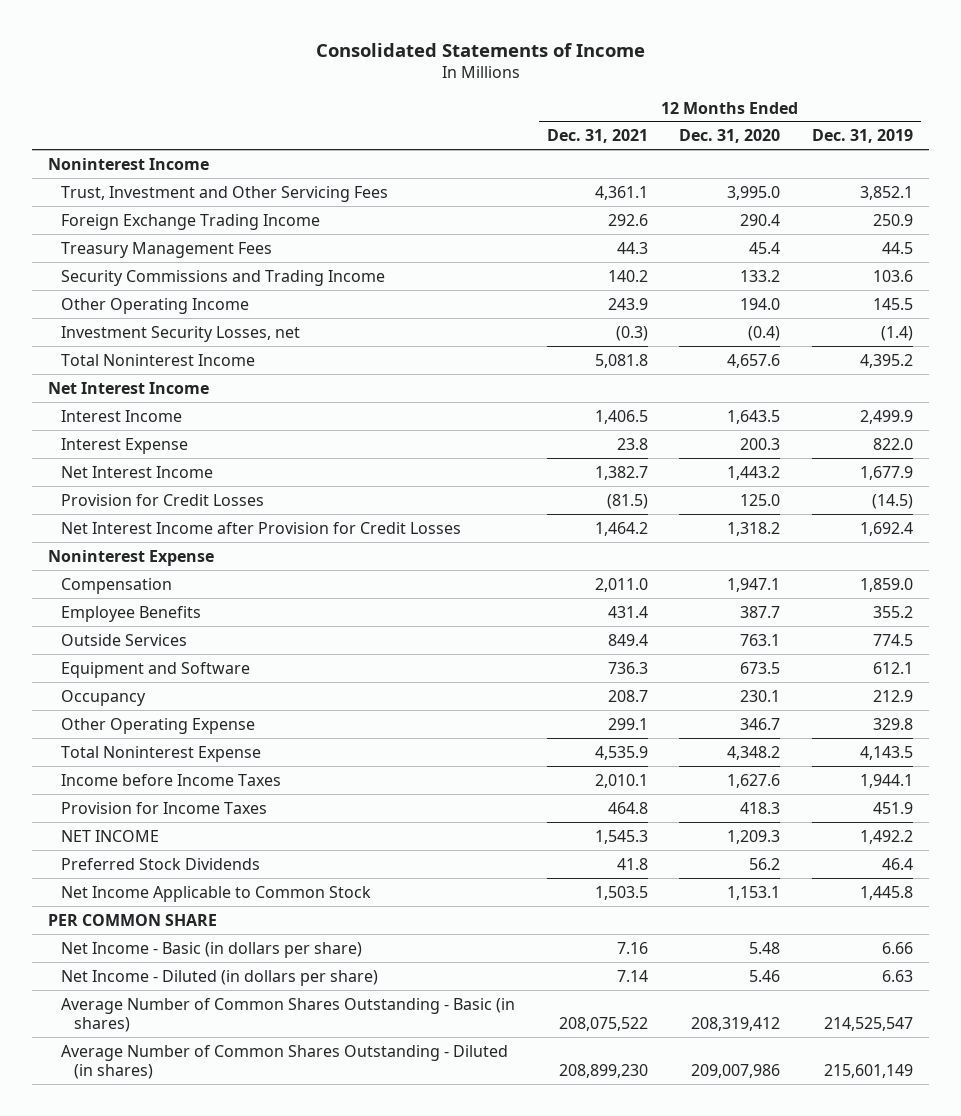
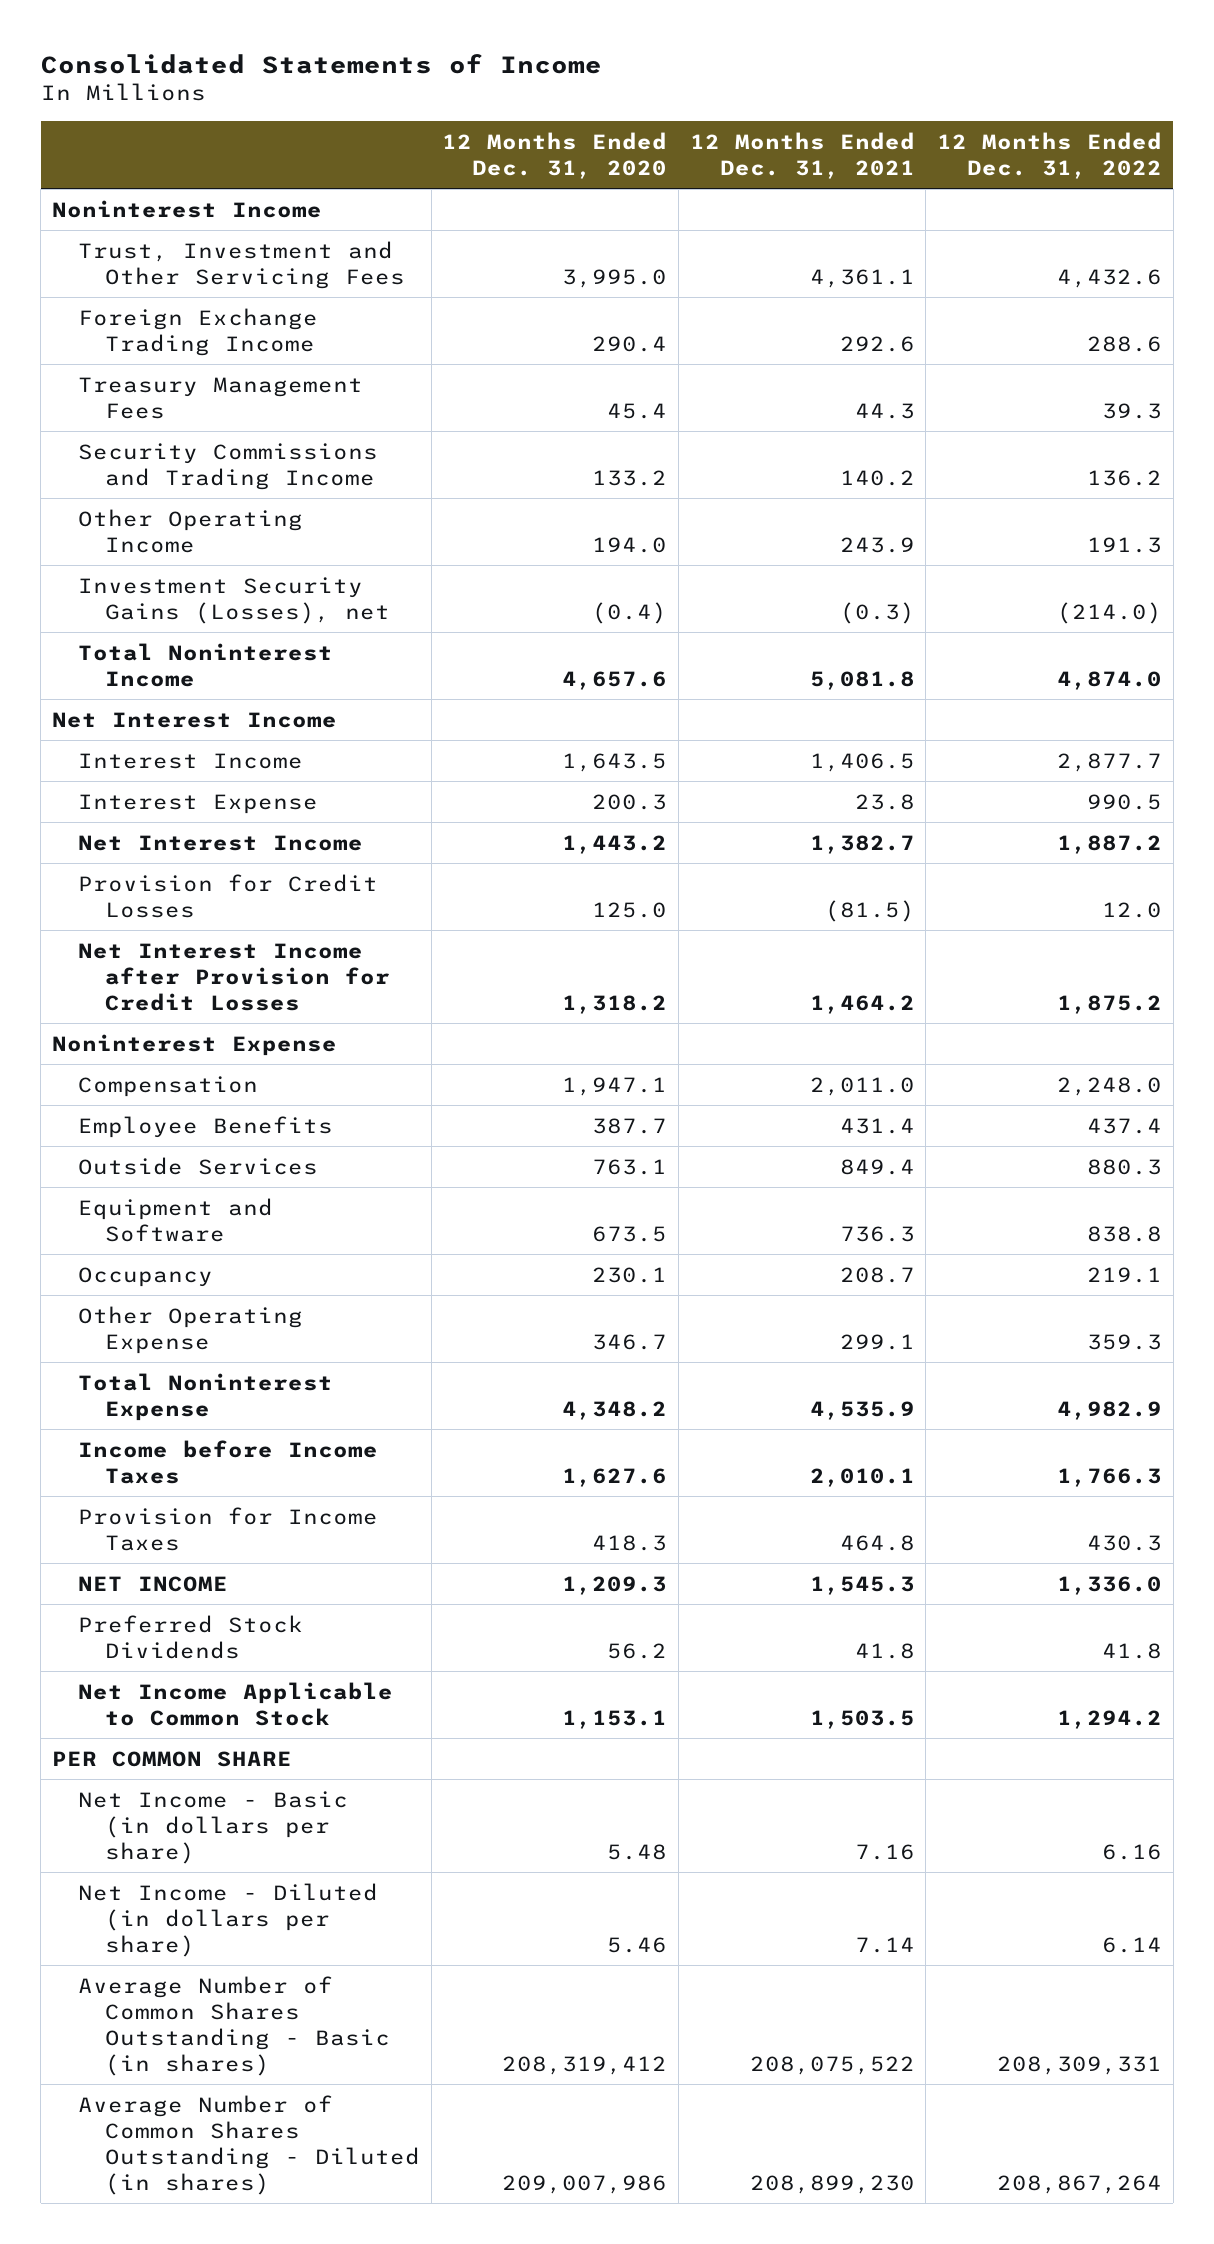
[812,129,914,144] Dec. 31, 2019 -> none
none -> [936,131,1162,179] 12 Months Ended Dec. 31, 2022
[60,325,300,342] Investment Security Losses, net -> [78,576,390,624] Investment Security Gains (Losses), net

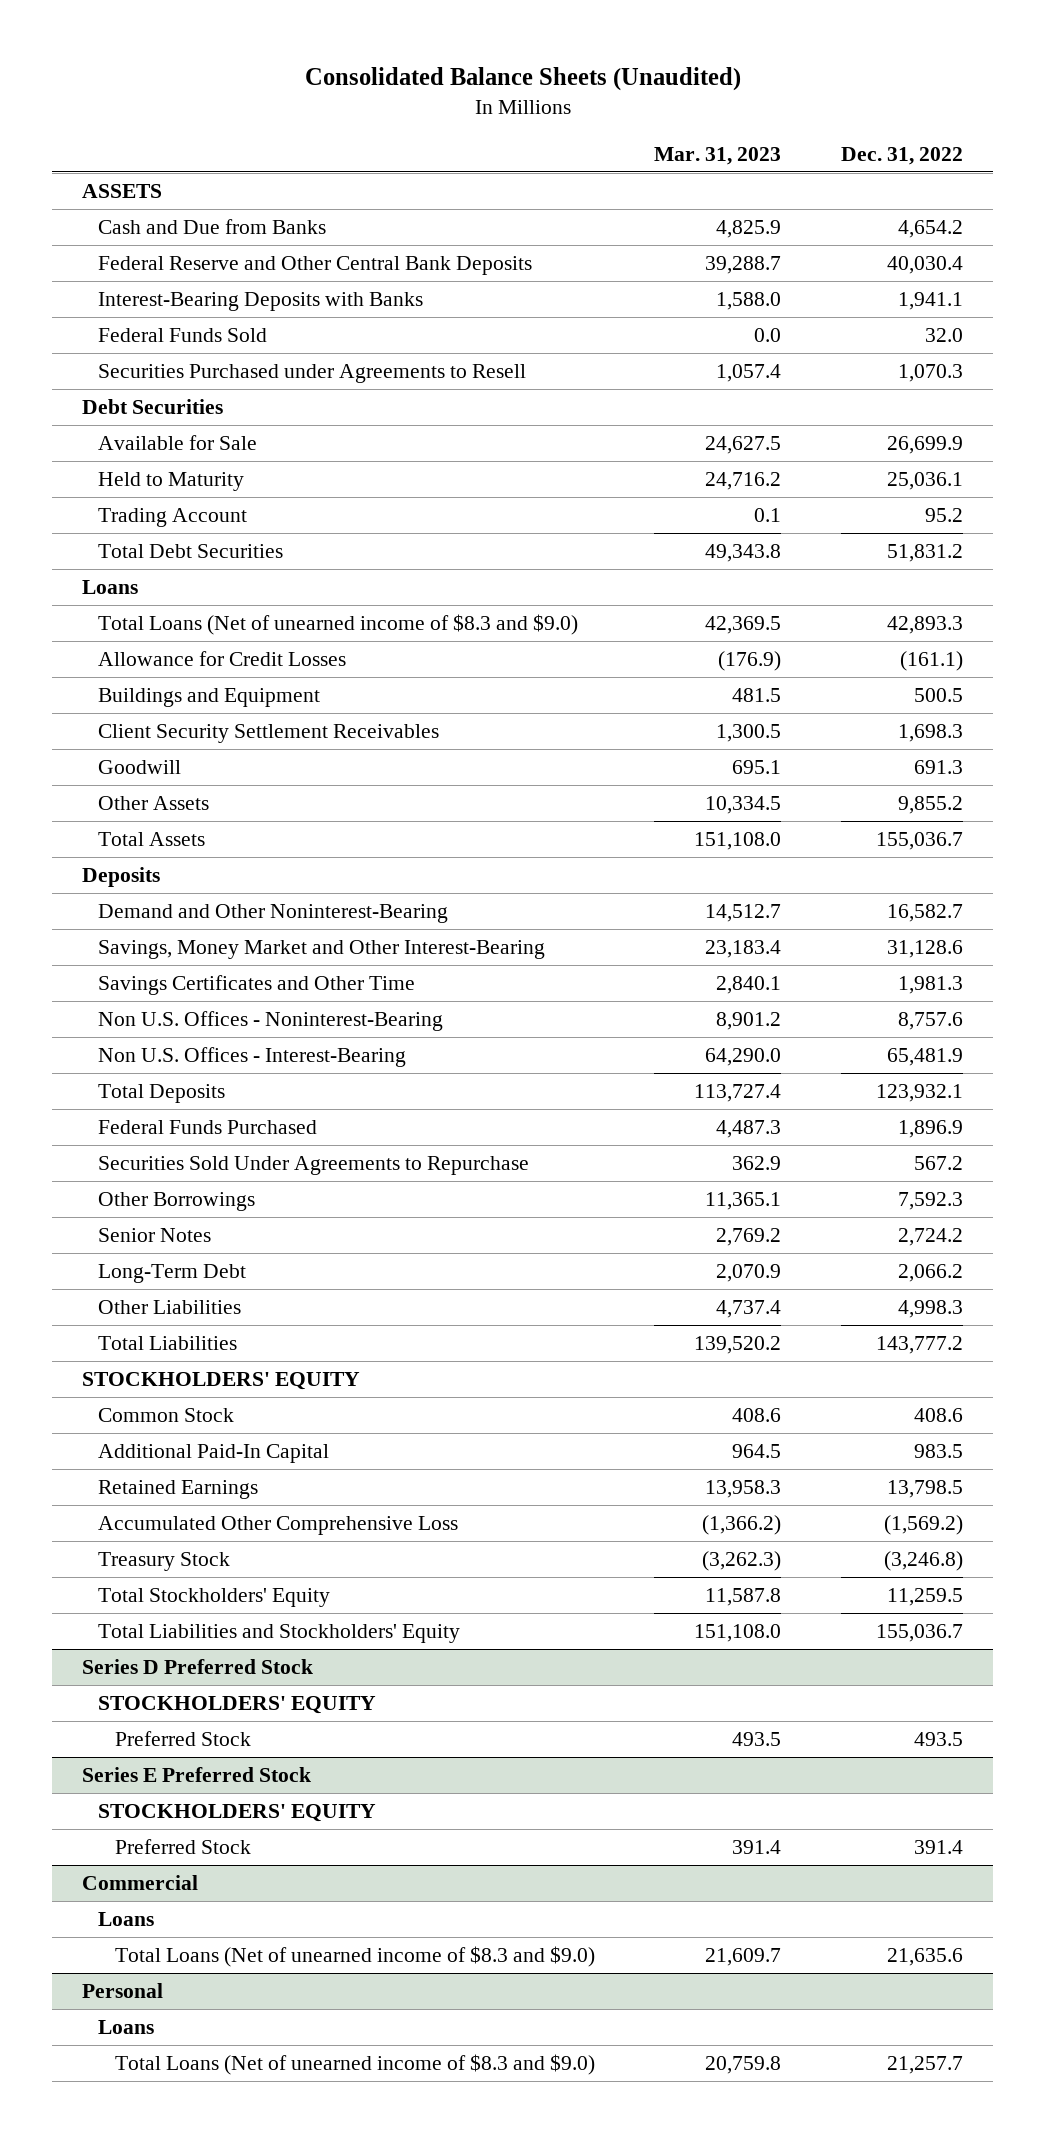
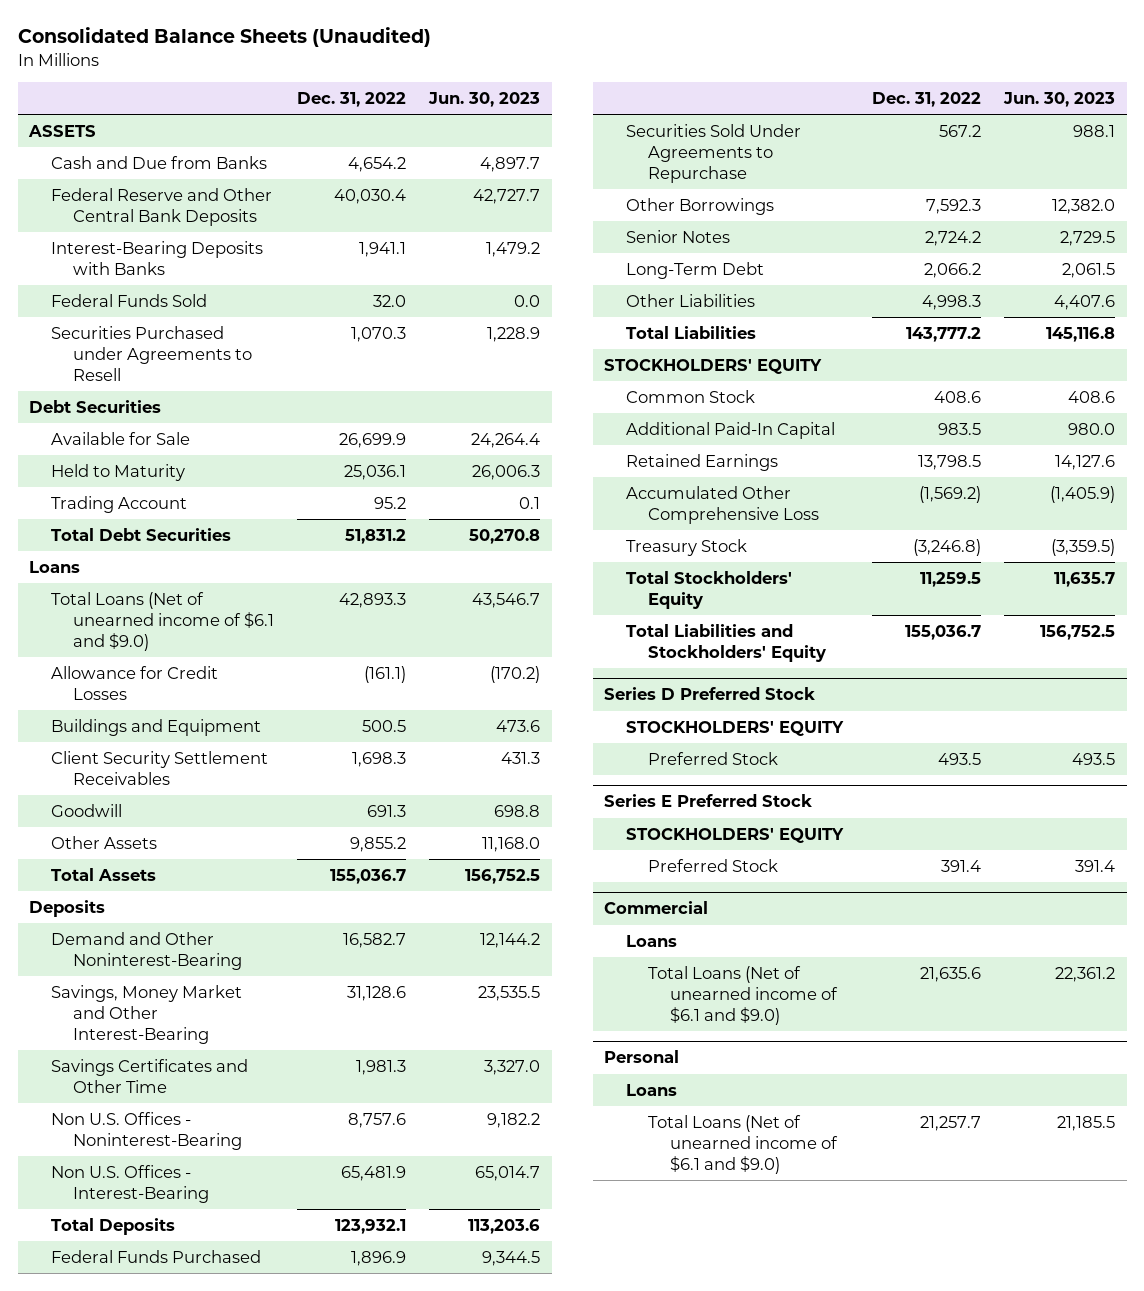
[654,146,782,165] Mar. 31, 2023 -> none
none -> [427,91,540,107] Jun. 30, 2023
[98,613,579,635] Total Loans (Net of unearned income of $8.3 and $9.0) -> [51,591,274,651] Total Loans (Net of unearned income of $6.1 and $9.0)
[114,1945,595,1967] Total Loans (Net of unearned income of $8.3 and $9.0) -> [647,965,838,1025] Total Loans (Net of unearned income of $6.1 and $9.0)
[114,2053,595,2075] Total Loans (Net of unearned income of $8.3 and $9.0) -> [647,1114,838,1174] Total Loans (Net of unearned income of $6.1 and $9.0)

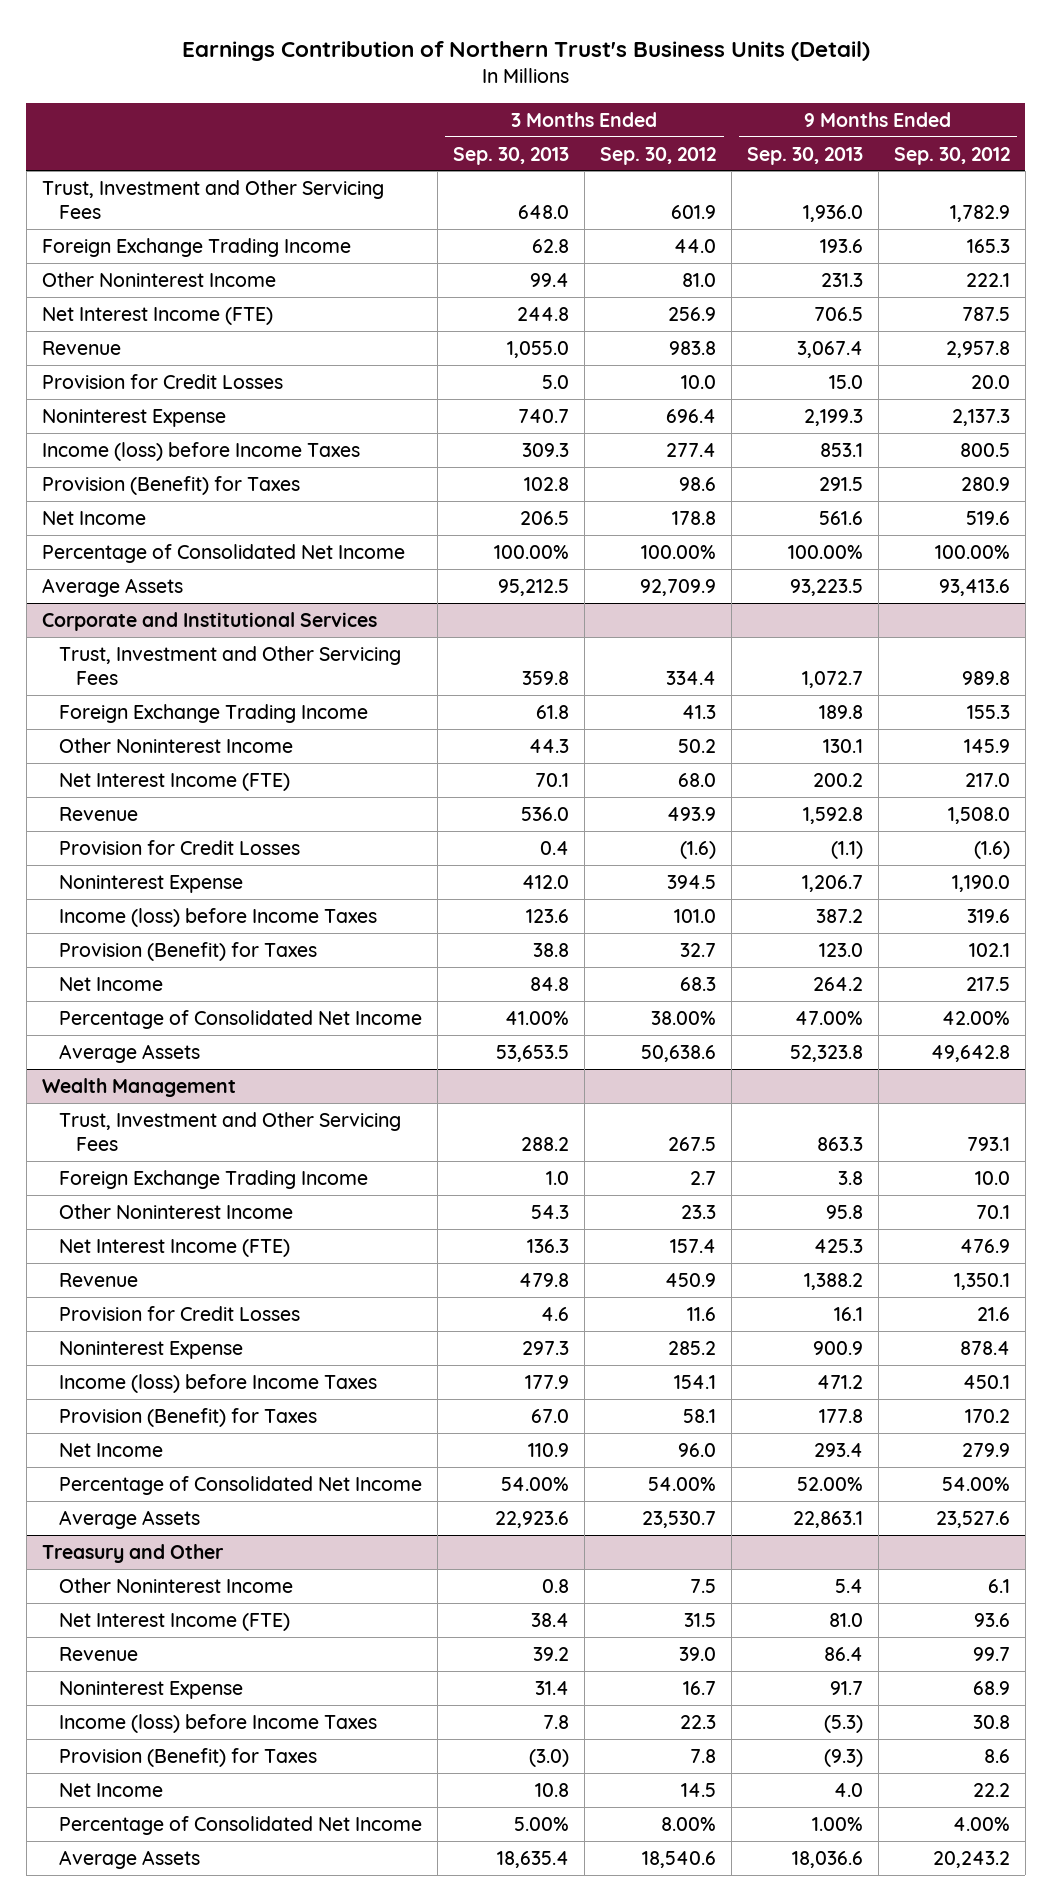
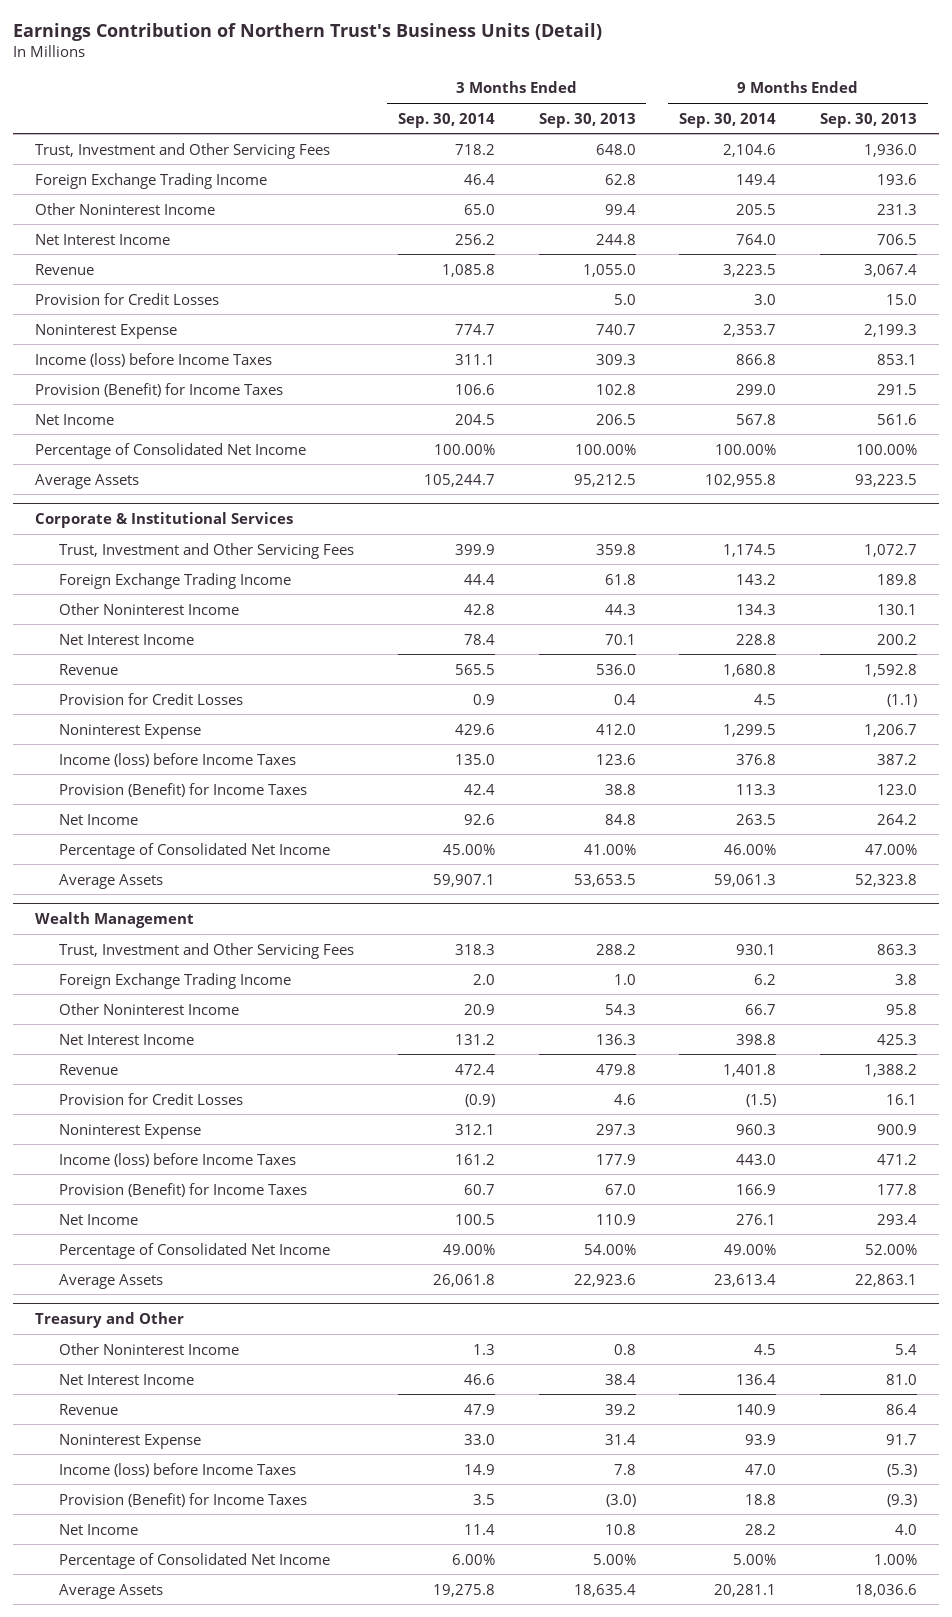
[599,146,716,165] Sep. 30, 2012 -> none
[893,146,1010,165] Sep. 30, 2012 -> none
none -> [397,112,495,128] Sep. 30, 2014
none -> [679,112,777,128] Sep. 30, 2014
[41,306,273,325] Net Interest Income (FTE) -> [35,233,171,245] Net Interest Income
[41,475,300,495] Provision (Benefit) for Taxes -> [35,382,284,397] Provision (Benefit) for Income Taxes
[41,611,377,631] Corporate and Institutional Services -> [35,512,294,529] Corporate & Institutional Services
[59,772,291,791] Net Interest Income (FTE) -> [59,633,195,645] Net Interest Income
[59,941,318,961] Provision (Benefit) for Taxes -> [59,782,308,797] Provision (Benefit) for Income Taxes
[59,1238,291,1257] Net Interest Income (FTE) -> [59,1033,195,1045] Net Interest Income
[59,1407,318,1427] Provision (Benefit) for Taxes -> [59,1182,308,1197] Provision (Benefit) for Income Taxes
[59,1612,291,1631] Net Interest Income (FTE) -> [59,1373,195,1385] Net Interest Income
[59,1747,318,1767] Provision (Benefit) for Taxes -> [59,1492,308,1507] Provision (Benefit) for Income Taxes

